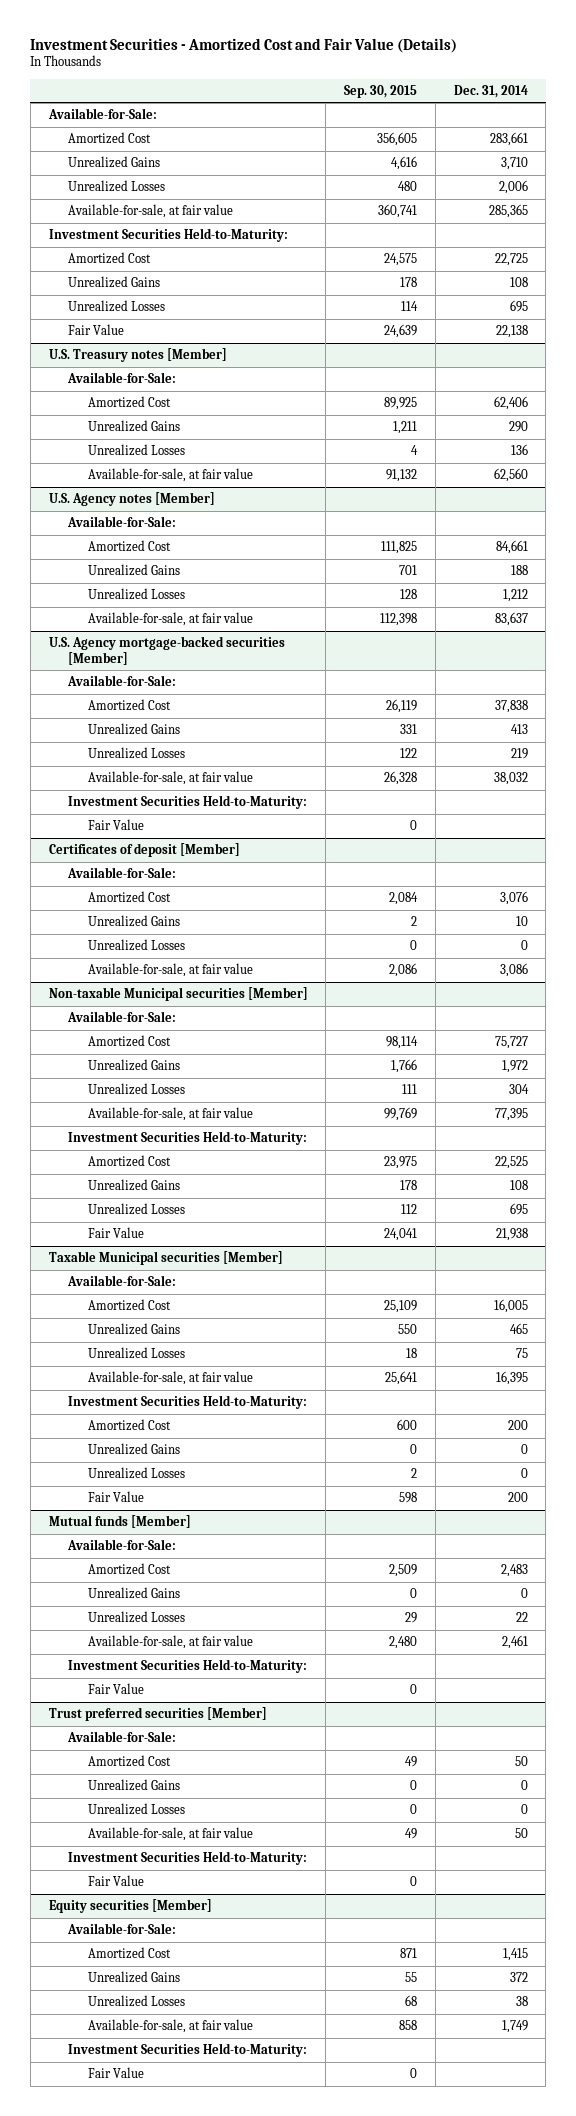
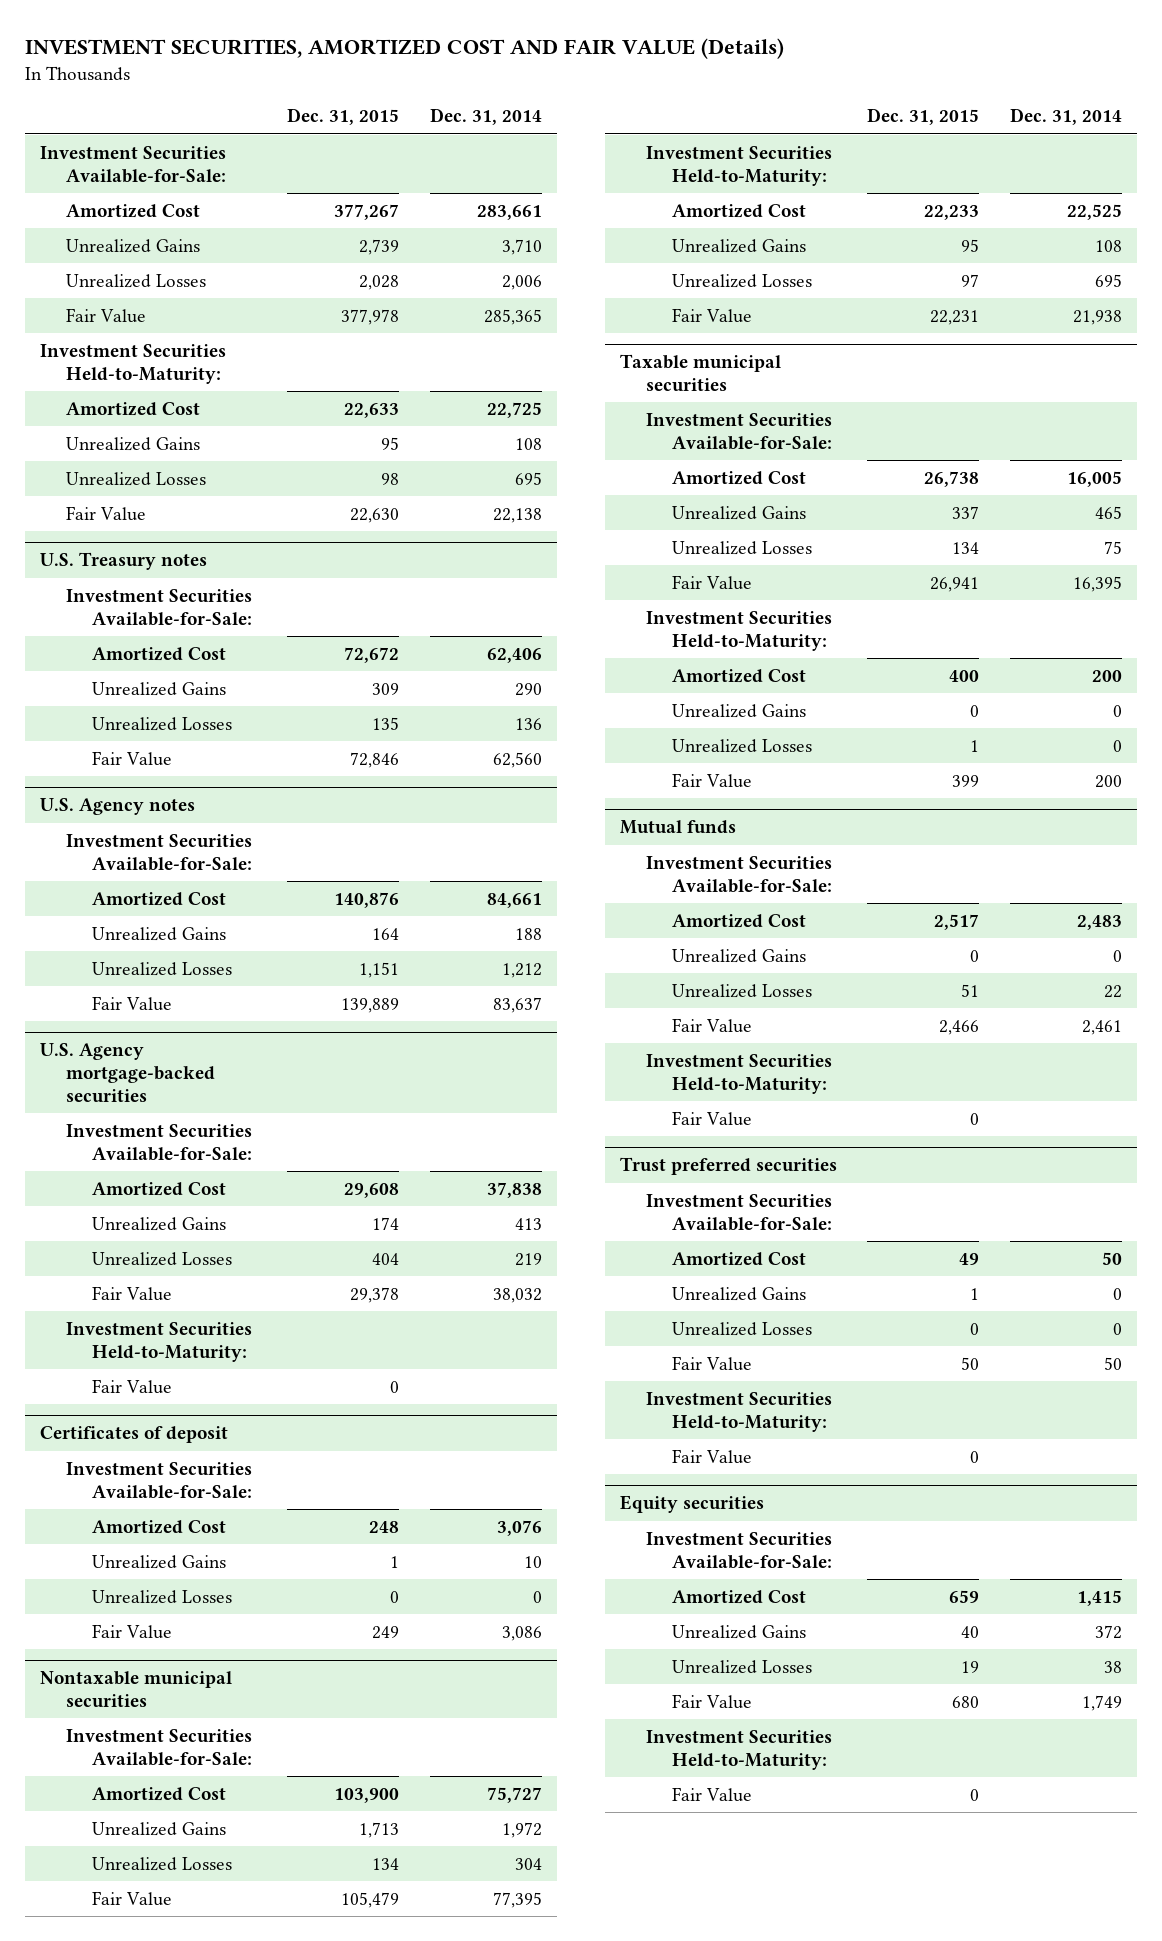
[30,37,458,53] Investment Securities - Amortized Cost and Fair Value (Details) -> [24,38,784,60] INVESTMENT SECURITIES, AMORTIZED COST AND FAIR VALUE (Details)
[344,84,418,98] Sep. 30, 2015 -> none
none -> [287,108,400,126] Dec. 31, 2015
[47,108,157,120] Available-for-Sale: -> [39,145,226,183] Investment Securities Available-for-Sale:
[68,204,234,219] Available-for-sale, at fair value -> [65,307,146,323] Fair Value
[48,348,227,363] U.S. Treasury notes [Member] -> [39,552,207,571] U.S. Treasury notes
[67,372,177,384] Available-for-Sale: -> [65,588,253,626] Investment Securities Available-for-Sale:
[87,468,253,483] Available-for-sale, at fair value -> [92,750,173,766] Fair Value
[48,492,215,507] U.S. Agency notes [Member] -> [39,798,195,816] U.S. Agency notes
[67,516,177,528] Available-for-Sale: -> [65,833,253,871] Investment Securities Available-for-Sale:
[87,612,253,627] Available-for-sale, at fair value -> [92,995,173,1011] Fair Value
[48,636,285,665] U.S. Agency mortgage-backed securities [Member] -> [39,1043,215,1103] U.S. Agency mortgage-backed securities
[67,675,177,687] Available-for-Sale: -> [65,1123,253,1161] Investment Securities Available-for-Sale:
[87,771,253,786] Available-for-sale, at fair value -> [92,1285,173,1301] Fair Value
[48,843,240,858] Certificates of deposit [Member] -> [39,1426,228,1444] Certificates of deposit
[67,867,177,879] Available-for-Sale: -> [65,1461,253,1499] Investment Securities Available-for-Sale:
[87,963,253,978] Available-for-sale, at fair value -> [92,1623,173,1639] Fair Value
[48,987,308,1002] Non-taxable Municipal securities [Member] -> [39,1671,232,1709] Nontaxable municipal securities
[67,1011,177,1023] Available-for-Sale: -> [65,1728,253,1766] Investment Securities Available-for-Sale:
[87,1107,253,1122] Available-for-sale, at fair value -> [92,1890,173,1906] Fair Value
[48,1251,283,1266] Taxable Municipal securities [Member] -> [619,354,781,393] Taxable municipal securities
[67,1275,177,1287] Available-for-Sale: -> [646,412,833,450] Investment Securities Available-for-Sale:
[87,1371,253,1386] Available-for-sale, at fair value -> [672,574,753,590] Fair Value
[48,1515,191,1529] Mutual funds [Member] -> [619,820,736,835] Mutual funds
[67,1539,177,1551] Available-for-Sale: -> [646,855,833,893] Investment Securities Available-for-Sale:
[87,1635,253,1650] Available-for-sale, at fair value -> [672,1017,753,1033] Fair Value
[48,1707,267,1722] Trust preferred securities [Member] -> [619,1157,837,1176] Trust preferred securities
[67,1731,177,1743] Available-for-Sale: -> [646,1193,833,1231] Investment Securities Available-for-Sale:
[87,1827,253,1842] Available-for-sale, at fair value -> [672,1355,753,1371] Fair Value
[48,1899,212,1914] Equity securities [Member] -> [619,1495,764,1514] Equity securities
[67,1923,177,1935] Available-for-Sale: -> [646,1531,833,1569] Investment Securities Available-for-Sale:
[87,2019,253,2034] Available-for-sale, at fair value -> [672,1693,753,1709] Fair Value

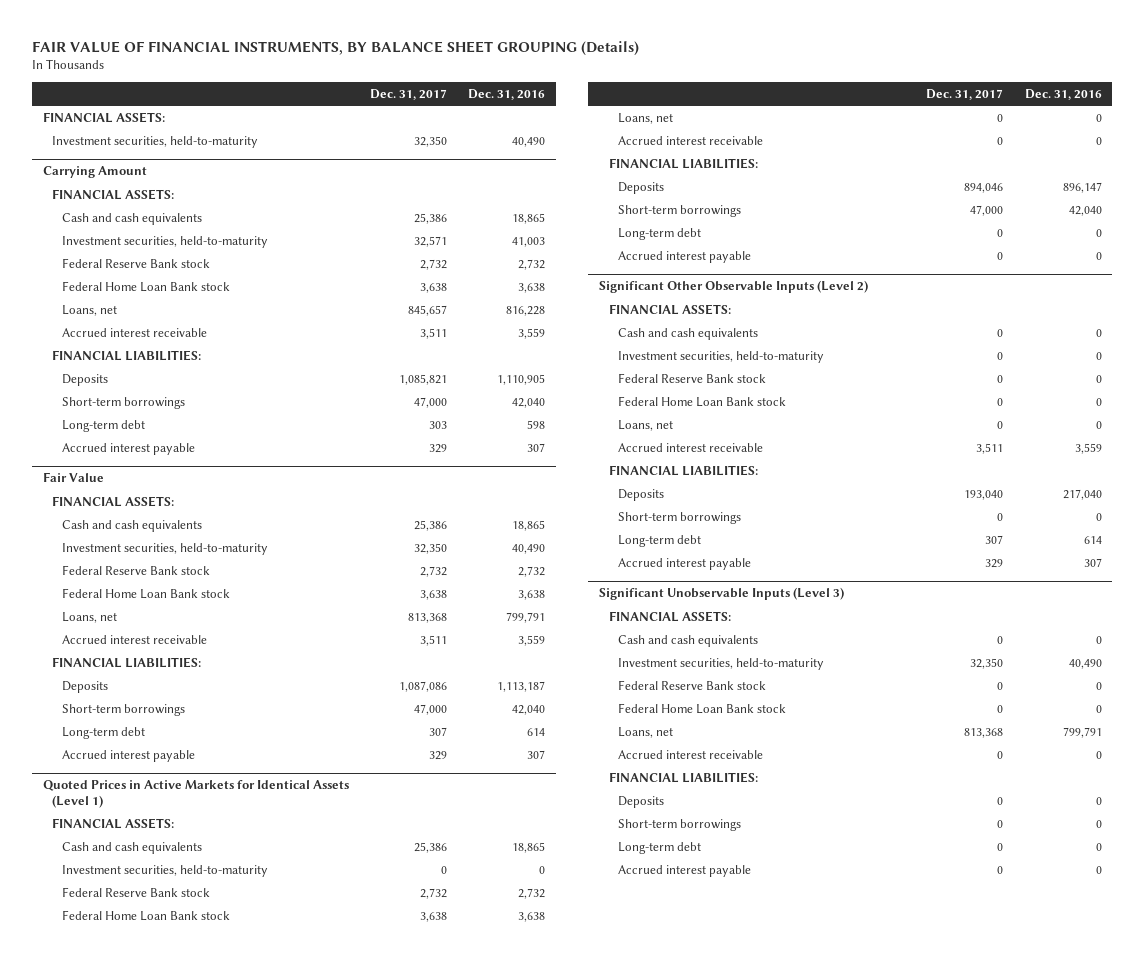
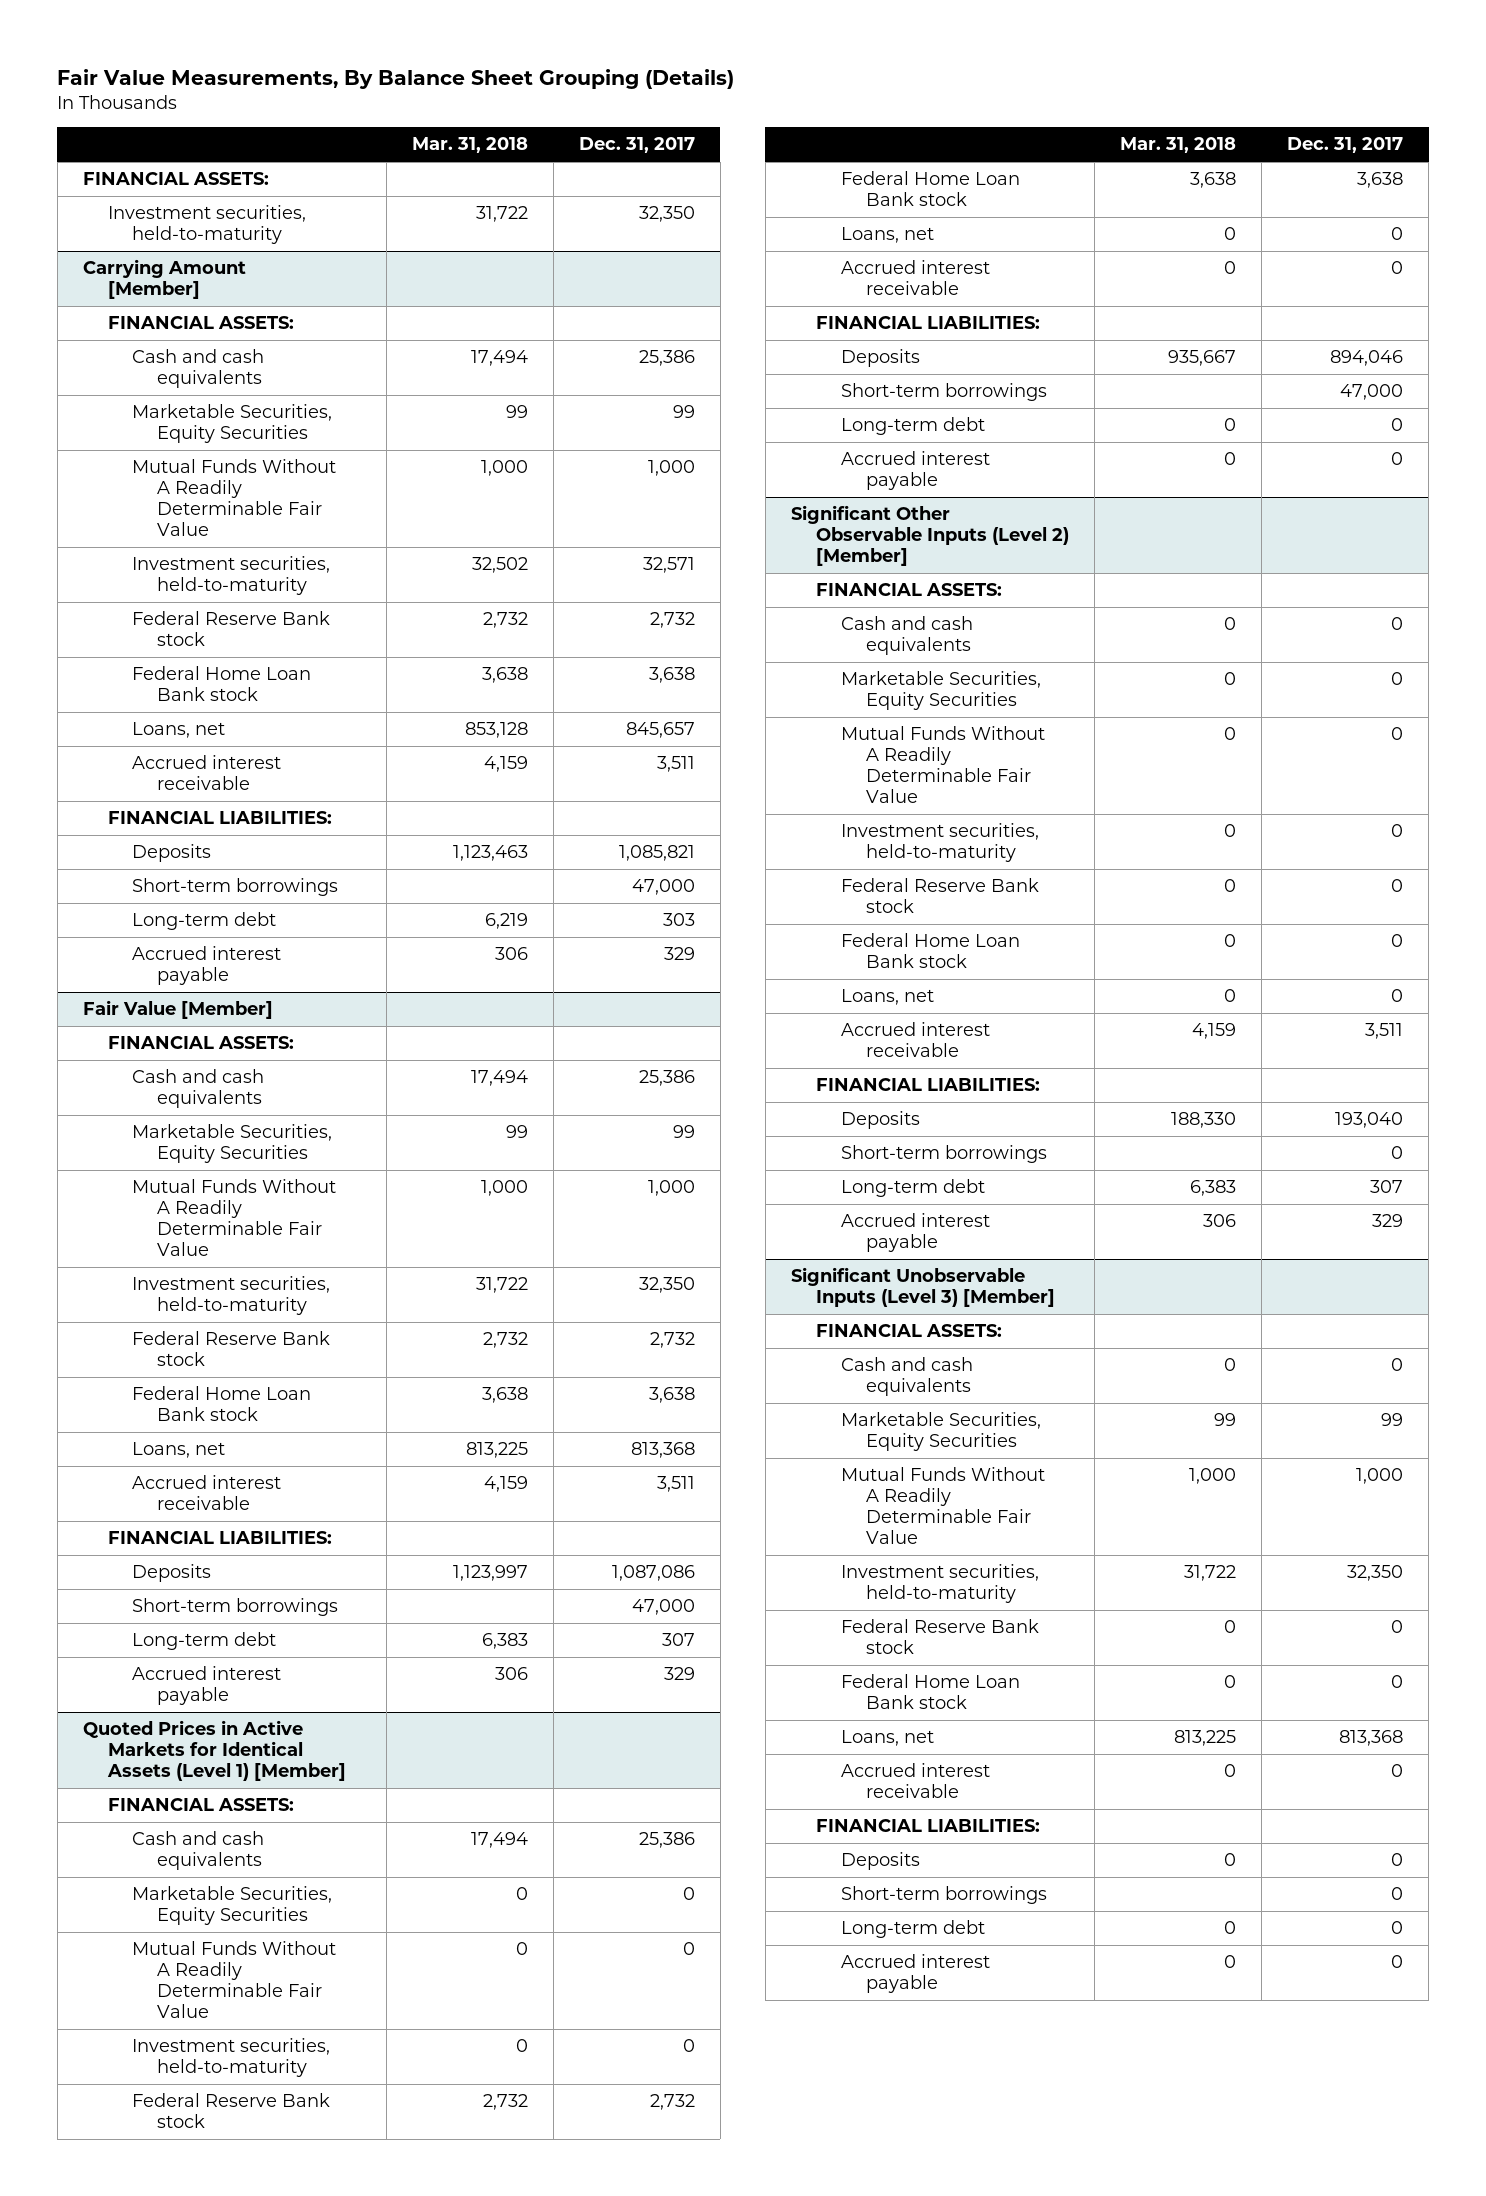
[31,40,639,56] FAIR VALUE OF FINANCIAL INSTRUMENTS, BY BALANCE SHEET GROUPING (Details) -> [57,68,735,89] Fair Value Measurements, By Balance Sheet Grouping (Details)
[468,88,546,100] Dec. 31, 2016 -> none
none -> [411,137,528,154] Mar. 31, 2018
[42,166,147,179] Carrying Amount -> [82,259,246,300] Carrying Amount [Member]
none -> [132,404,333,444] Marketable Securities, Equity Securities
none -> [132,459,337,537] Mutual Funds Without A Readily Determinable Fair Value
[42,472,104,483] Fair Value -> [82,1000,273,1020] Fair Value [Member]
none -> [132,1124,333,1164] Marketable Securities, Equity Securities
none -> [132,1179,337,1257] Mutual Funds Without A Readily Determinable Fair Value
[42,780,349,808] Quoted Prices in Active Markets for Identical Assets (Level 1) -> [82,1720,346,1782] Quoted Prices in Active Markets for Identical Assets (Level 1) [Member]
none -> [132,1886,333,1926] Marketable Securities, Equity Securities
none -> [132,1941,337,2019] Mutual Funds Without A Readily Determinable Fair Value
[598,280,868,294] Significant Other Observable Inputs (Level 2) -> [790,505,1069,567] Significant Other Observable Inputs (Level 2) [Member]
none -> [840,671,1041,711] Marketable Securities, Equity Securities
none -> [840,726,1045,804] Mutual Funds Without A Readily Determinable Fair Value
[598,587,844,601] Significant Unobservable Inputs (Level 3) -> [790,1267,1055,1308] Significant Unobservable Inputs (Level 3) [Member]
none -> [840,1412,1041,1452] Marketable Securities, Equity Securities
none -> [840,1467,1045,1545] Mutual Funds Without A Readily Determinable Fair Value

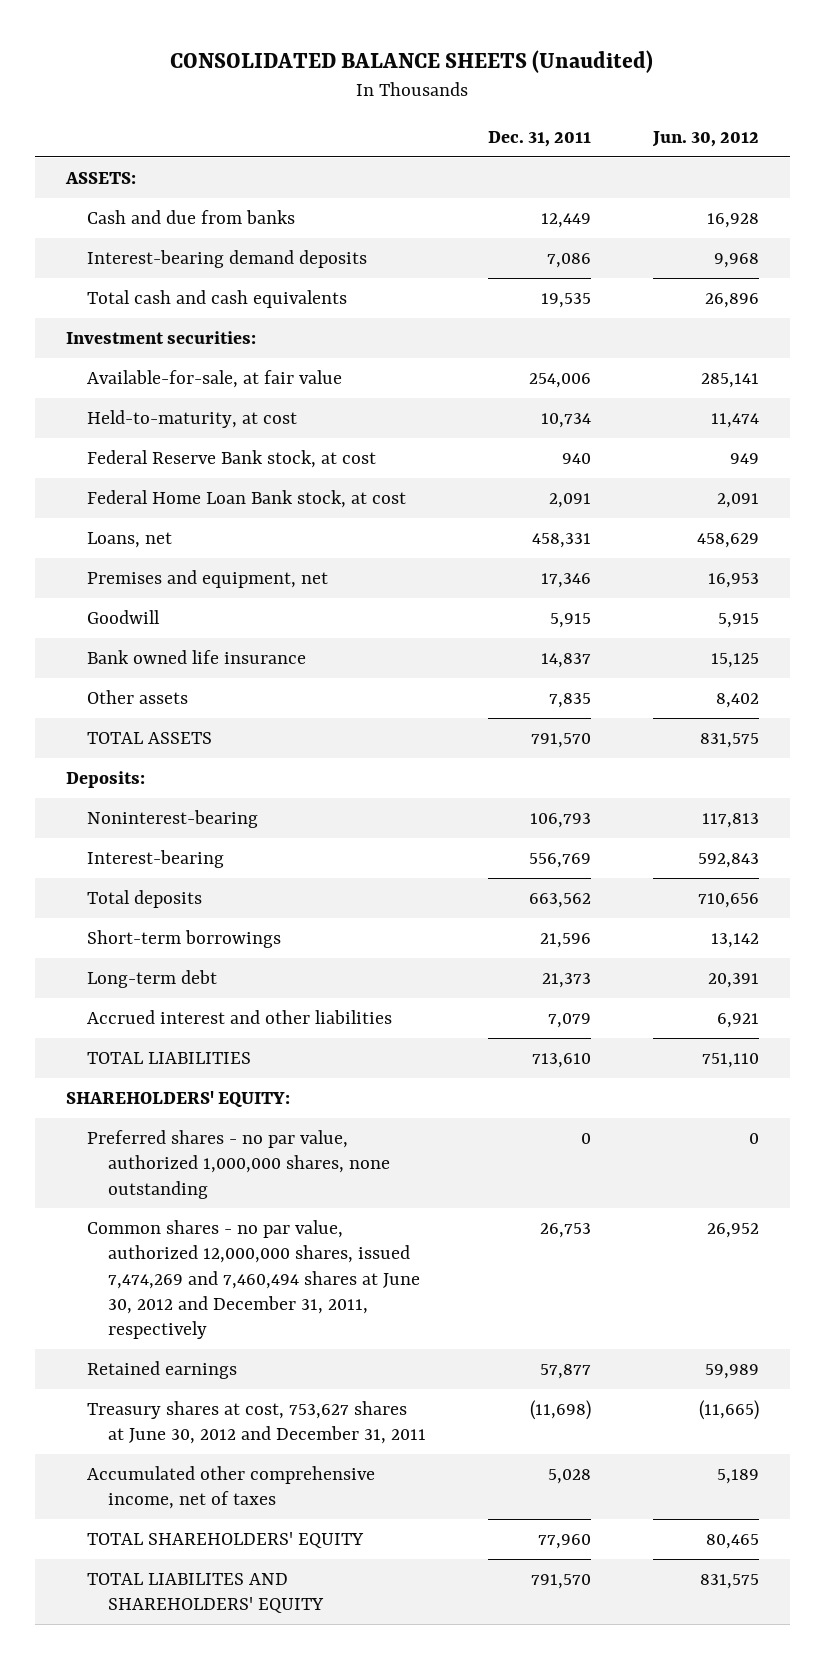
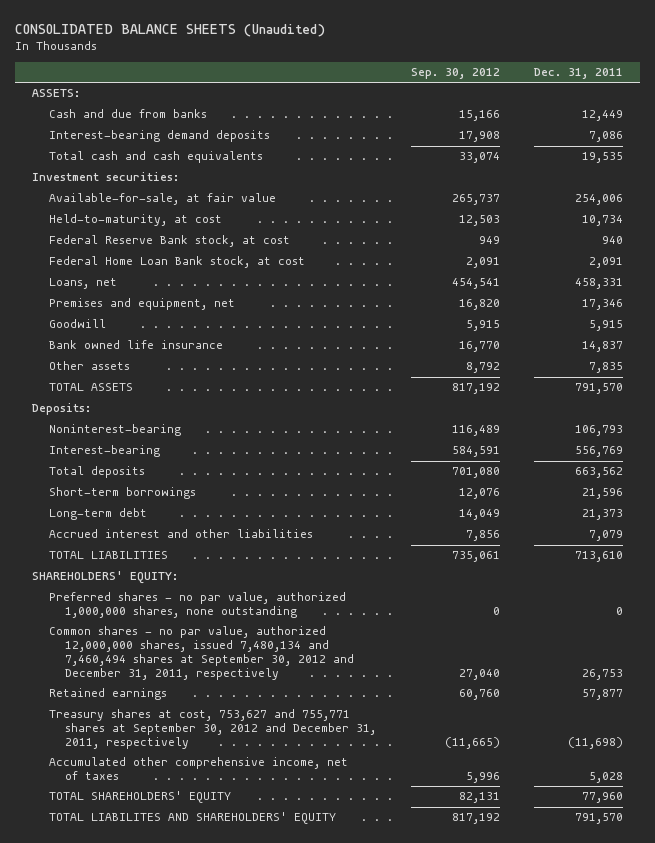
[652,131,760,148] Jun. 30, 2012 -> none
none -> [410,68,500,80] Sep. 30, 2012
[86,1219,421,1340] Common shares - no par value, authorized 12,000,000 shares, issued 7,474,269 and 7,460,494 shares at June 30, 2012 and December 31, 2011, respectively -> [48,626,355,681] Common shares - no par value, authorized 12,000,000 shares, issued 7,480,134 and 7,460,494 shares at September 30, 2012 and December 31, 2011, respectively
[86,1400,427,1445] Treasury shares at cost, 753,627 shares at June 30, 2012 and December 31, 2011 -> [48,709,377,750] Treasury shares at cost, 753,627 and 755,771 shares at September 30, 2012 and December 31, 2011, respectively

